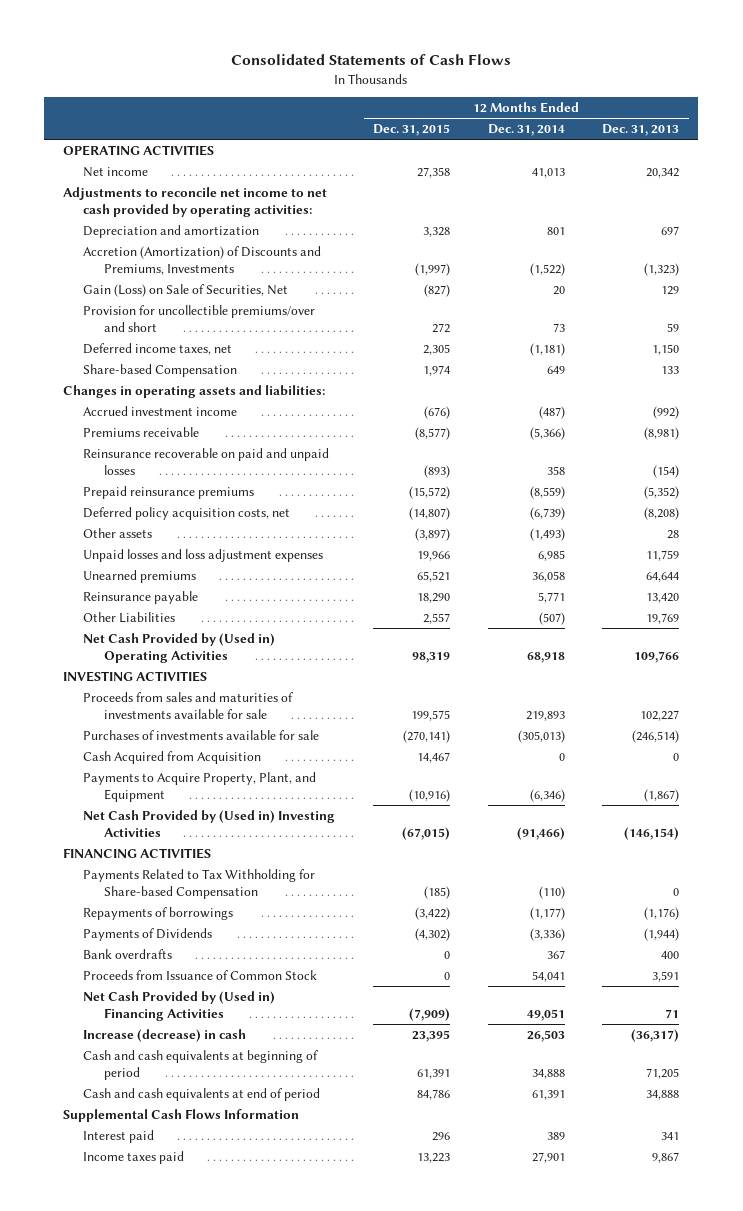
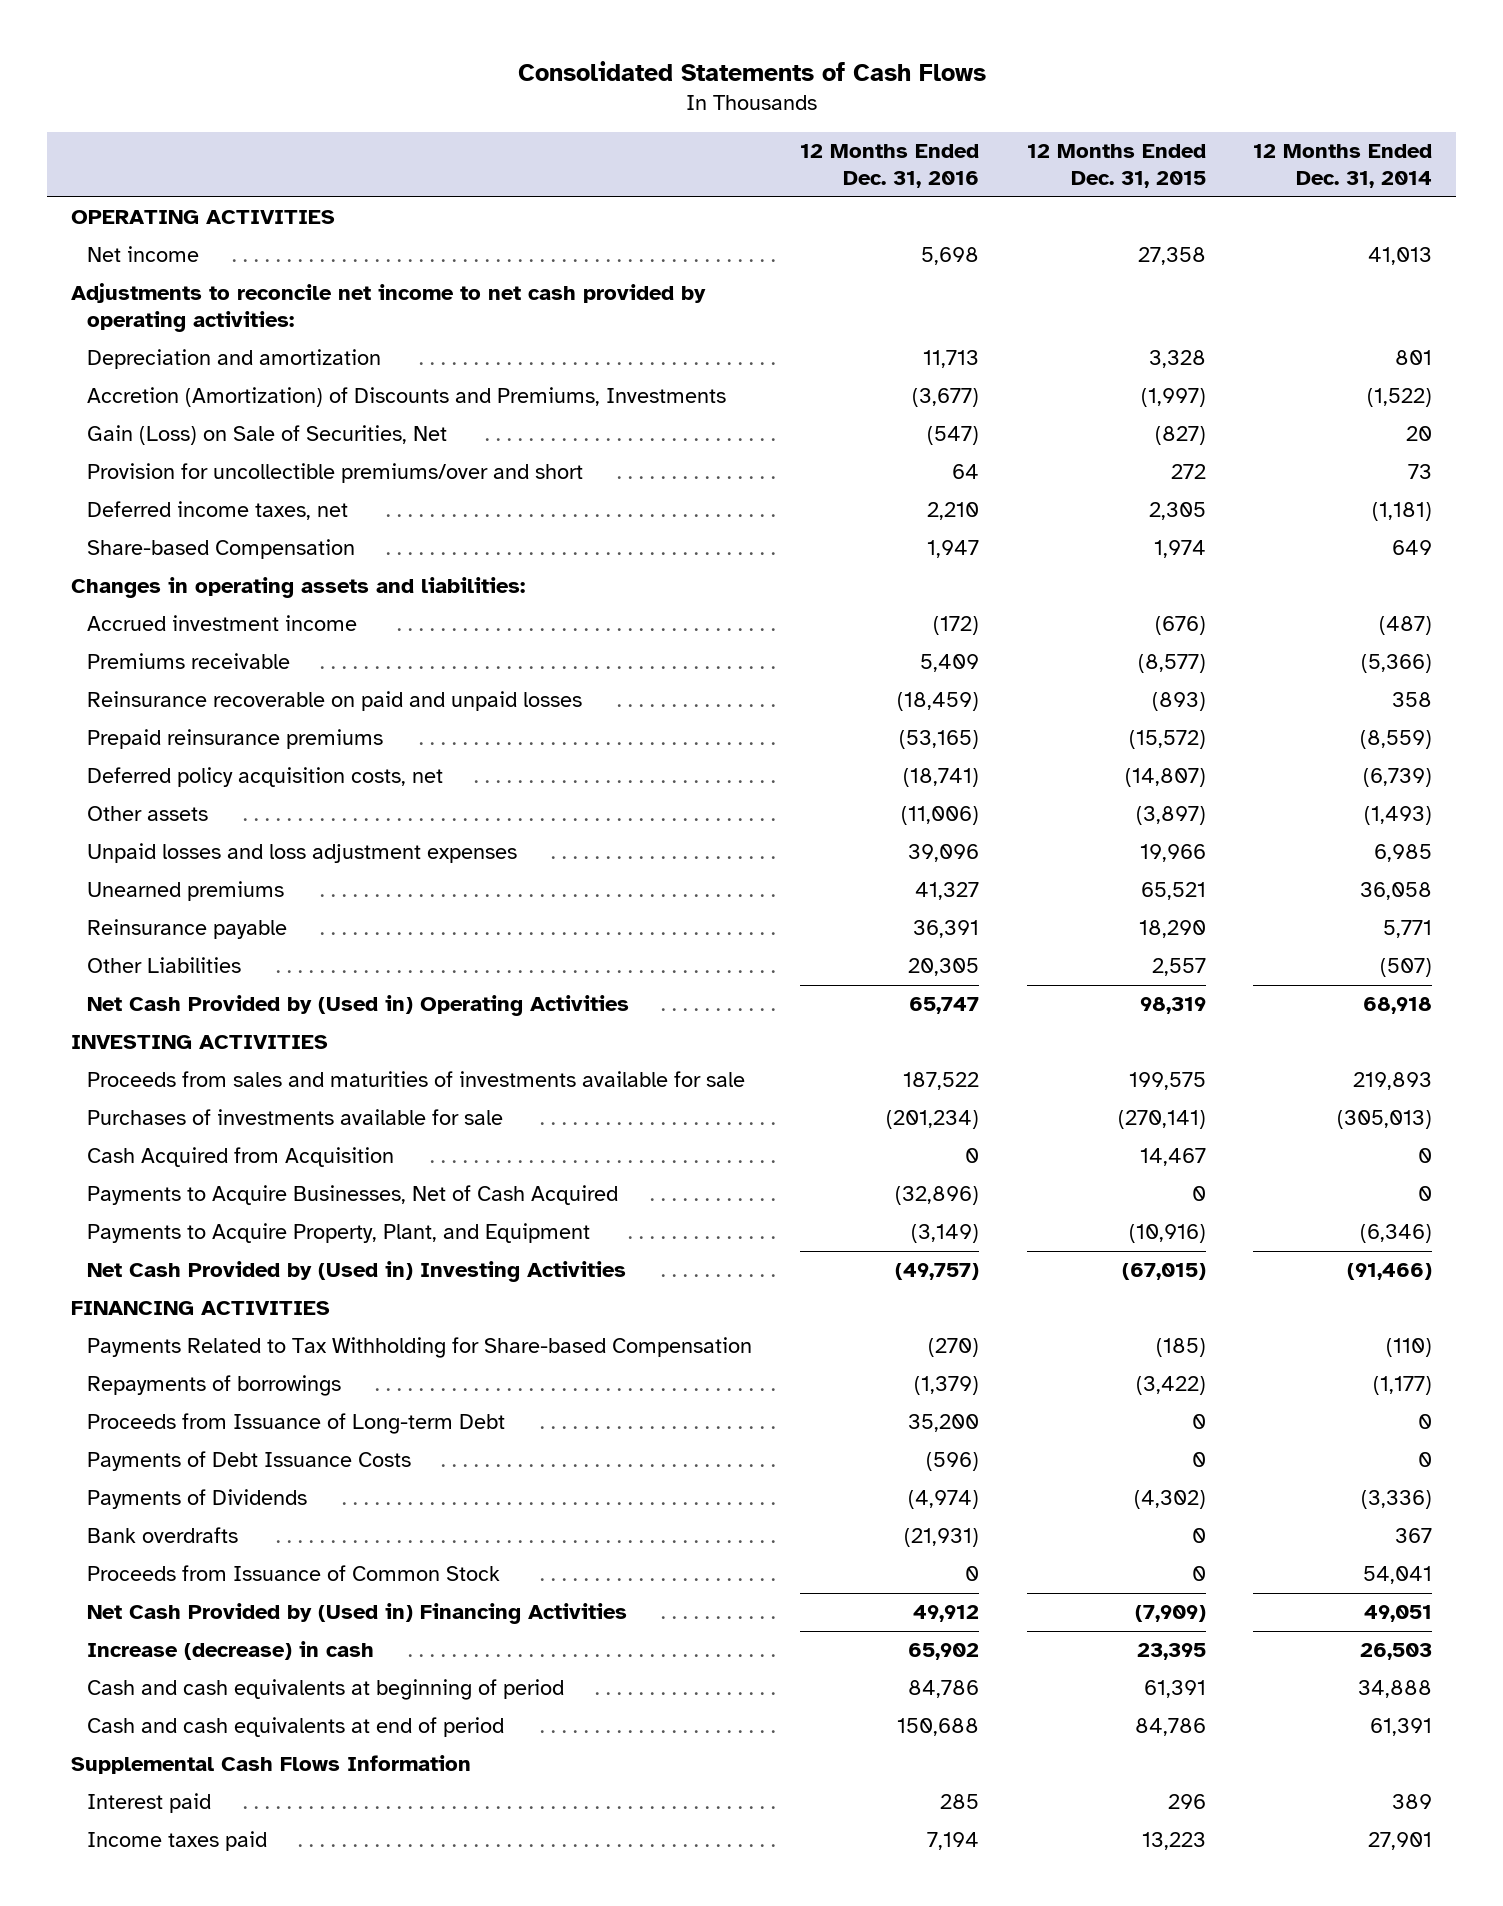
[602,124,680,137] Dec. 31, 2013 -> none
none -> [800,143,980,189] 12 Months Ended Dec. 31, 2016
none -> [87,1185,619,1206] Payments to Acquire Businesses, Net of Cash Acquired
none -> [87,1413,506,1435] Proceeds from Issuance of Long-term Debt
none -> [87,1451,412,1472] Payments of Debt Issuance Costs

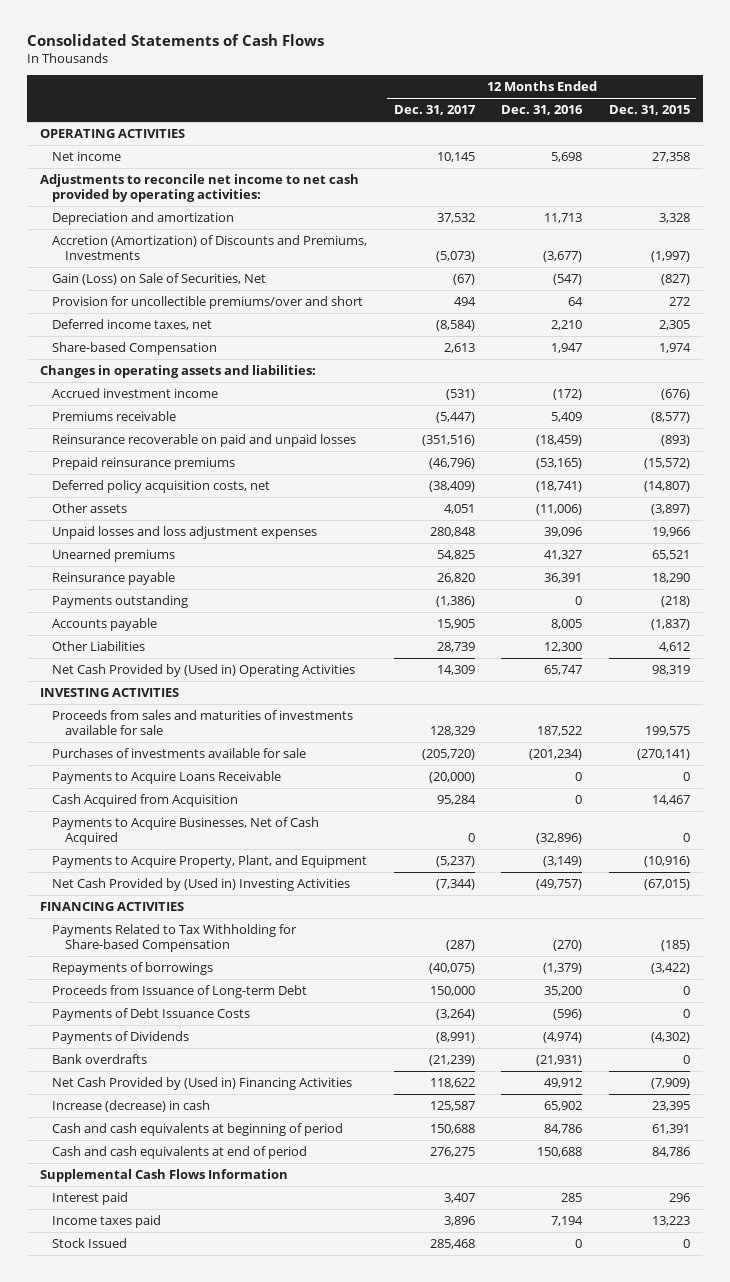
[1253,143,1433,189] 12 Months Ended Dec. 31, 2014 -> none
none -> [393,105,476,116] Dec. 31, 2017
none -> [52,595,189,609] Payments outstanding
none -> [52,618,158,632] Accounts payable
[908,958,980,977] 20,305 -> [544,642,583,653] 12,300
[1151,958,1206,977] 2,557 -> [658,642,690,653] 4,612
none -> [52,771,282,785] Payments to Acquire Loans Receivable
[87,1565,501,1582] Proceeds from Issuance of Common Stock -> none
none -> [52,1238,128,1249] Stock Issued

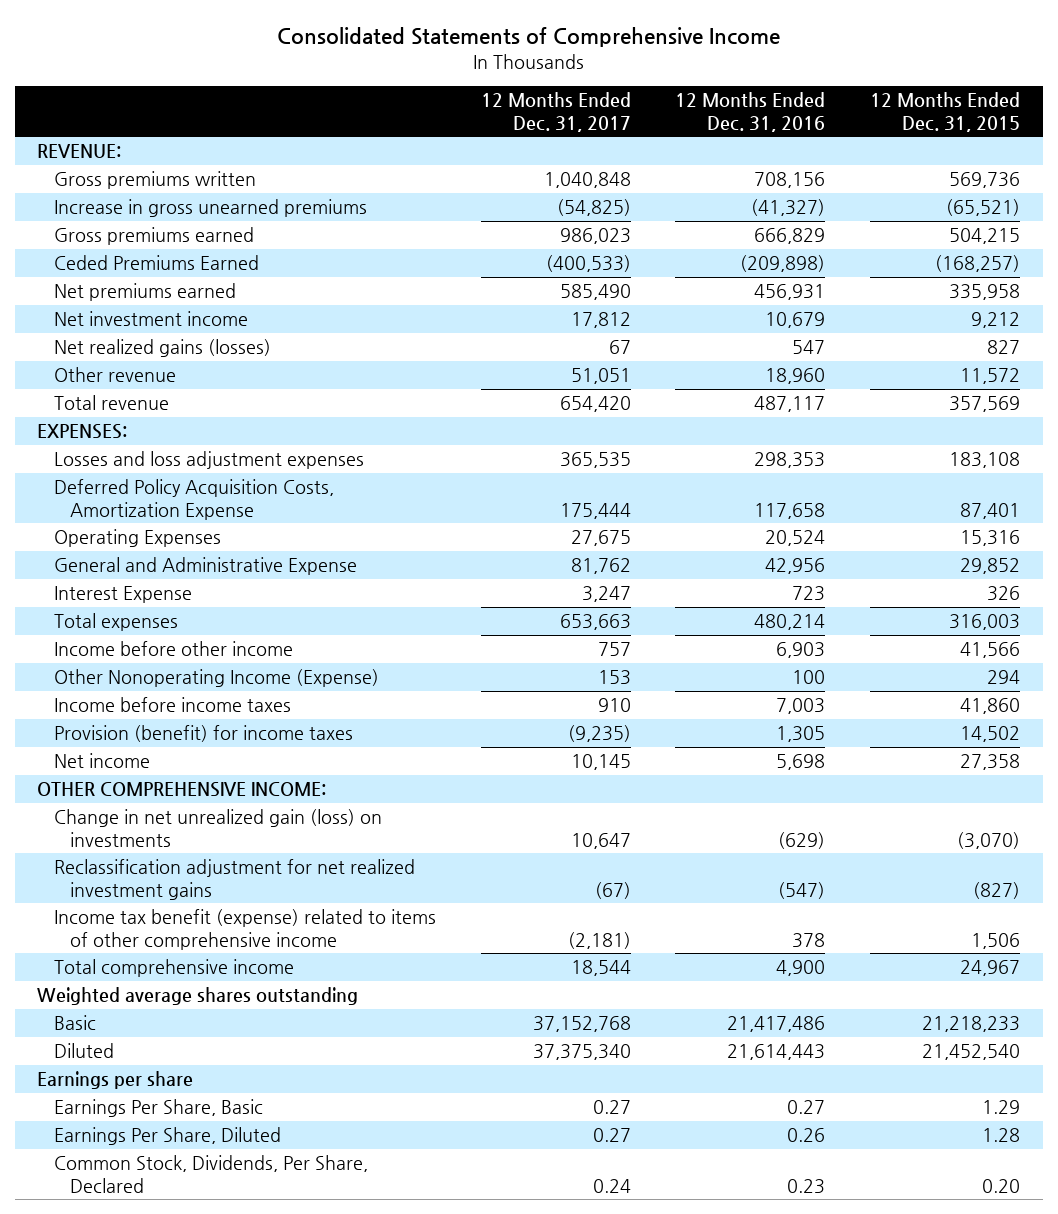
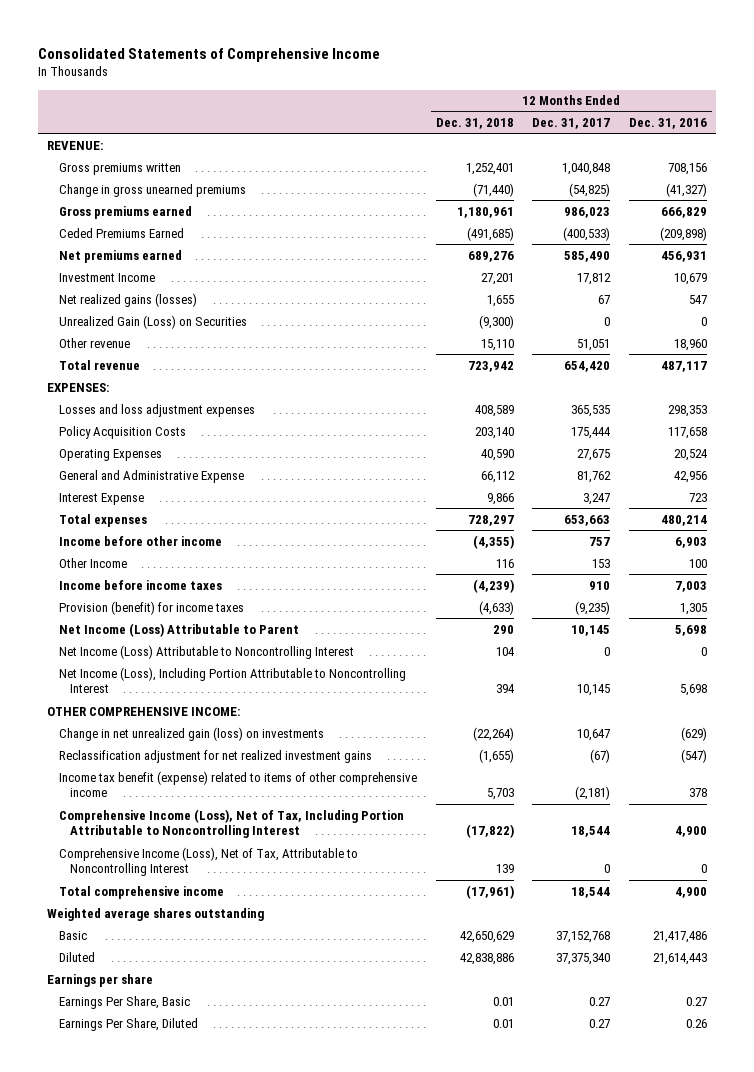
[870,92,1021,132] 12 Months Ended Dec. 31, 2015 -> none
none -> [435,118,514,130] Dec. 31, 2018
[53,199,367,218] Increase in gross unearned premiums -> [58,183,246,197] Change in gross unearned premiums
[53,311,248,327] Net investment income -> [58,272,155,282] Investment Income
none -> [58,314,247,329] Unrealized Gain (Loss) on Securities
[53,479,334,521] Deferred Policy Acquisition Costs, Amortization Expense -> [58,425,186,439] Policy Acquisition Costs
[53,669,379,688] Other Nonoperating Income (Expense) -> [58,557,127,568] Other Income
[53,753,150,769] Net income -> [58,622,299,637] Net Income (Loss) Attributable to Parent
none -> [58,644,354,659] Net Income (Loss) Attributable to Noncontrolling Interest
none -> [58,666,406,694] Net Income (Loss), Including Portion Attributable to Noncontrolling Interest
none -> [58,808,404,839] Comprehensive Income (Loss), Net of Tax, Including Portion Attributable to Noncontrolling Interest
none -> [58,846,358,877] Comprehensive Income (Loss), Net of Tax, Attributable to Noncontrolling Interest
[53,1155,368,1194] Common Stock, Dividends, Per Share, Declared -> none

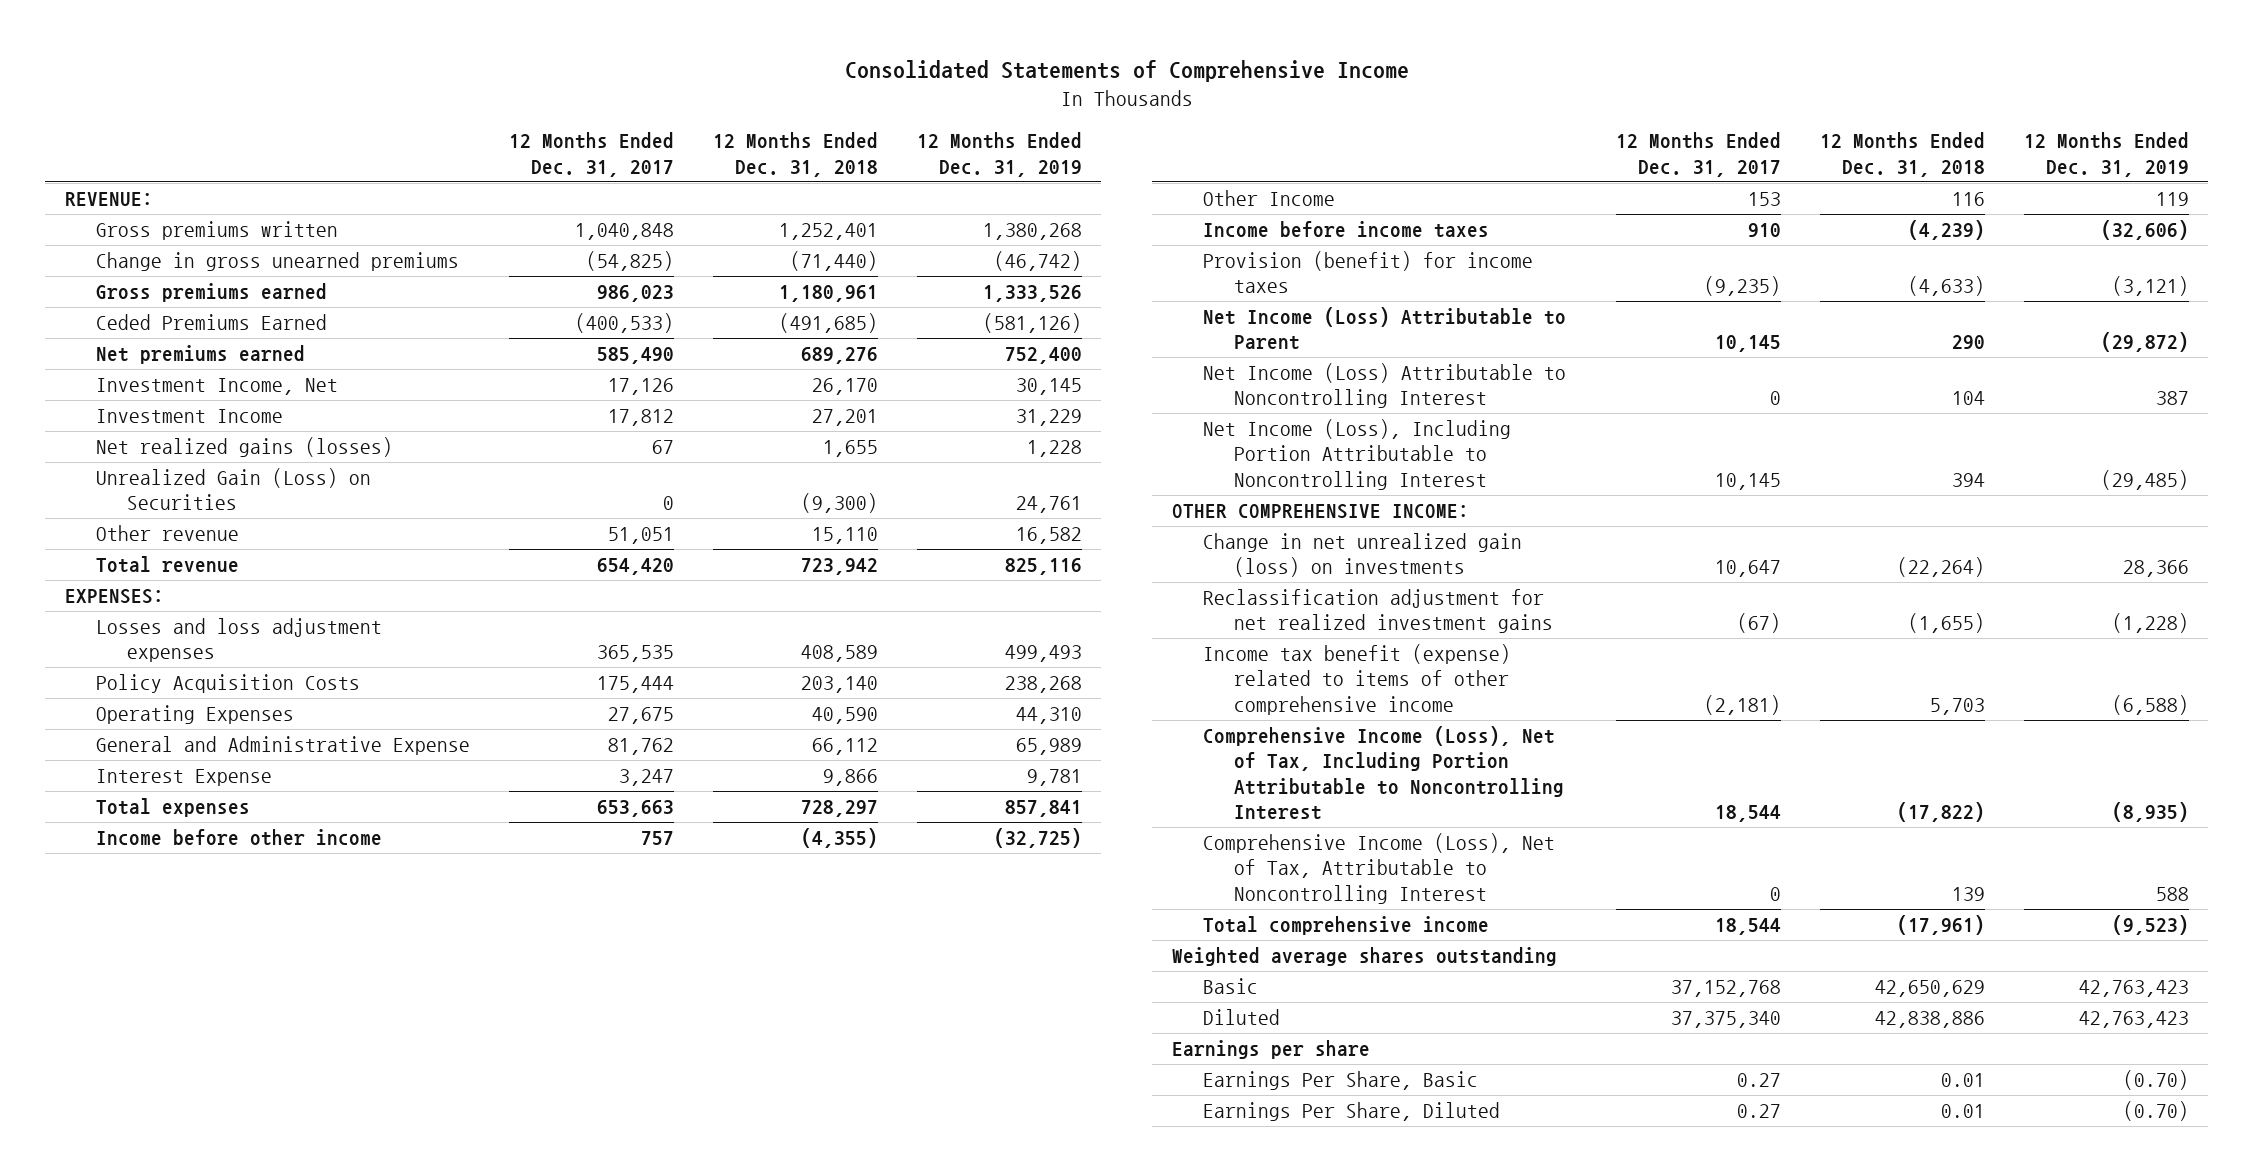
[629,118,708,130] Dec. 31, 2016 -> none
none -> [916,132,1082,177] 12 Months Ended Dec. 31, 2019
none -> [96,378,339,396] Investment Income, Net

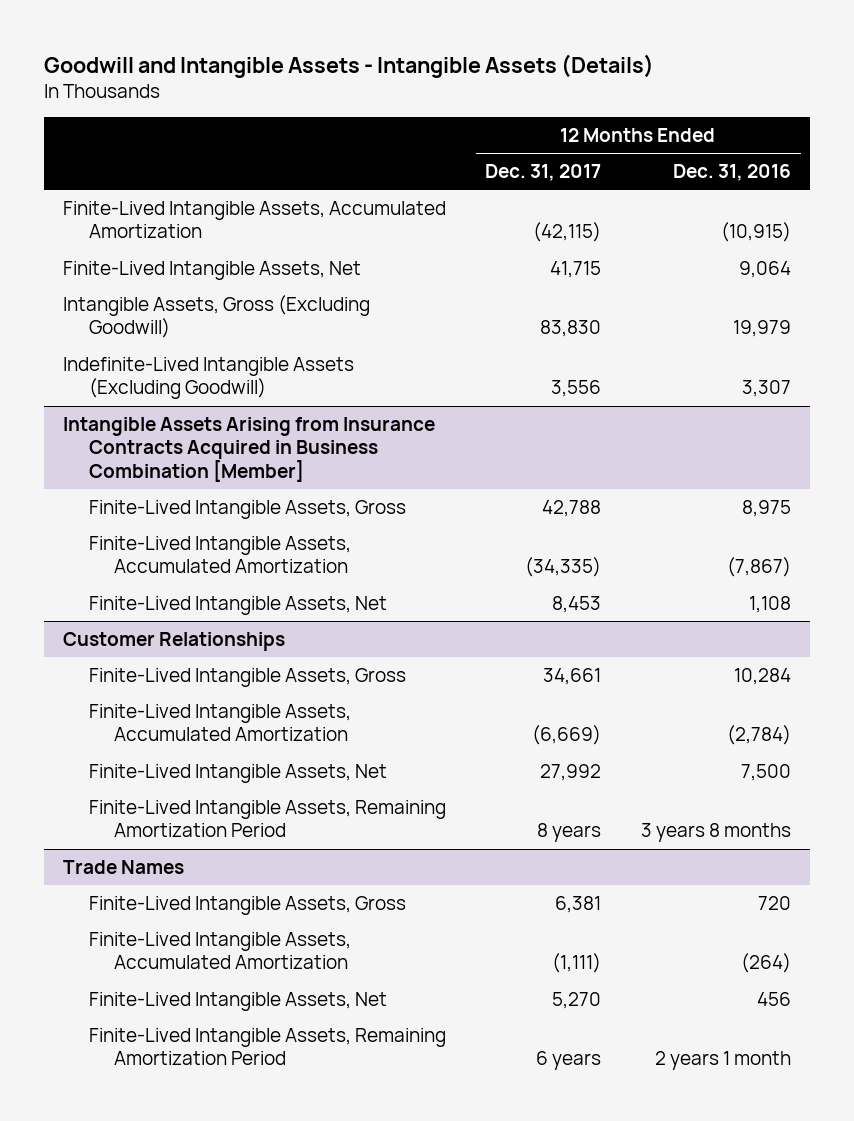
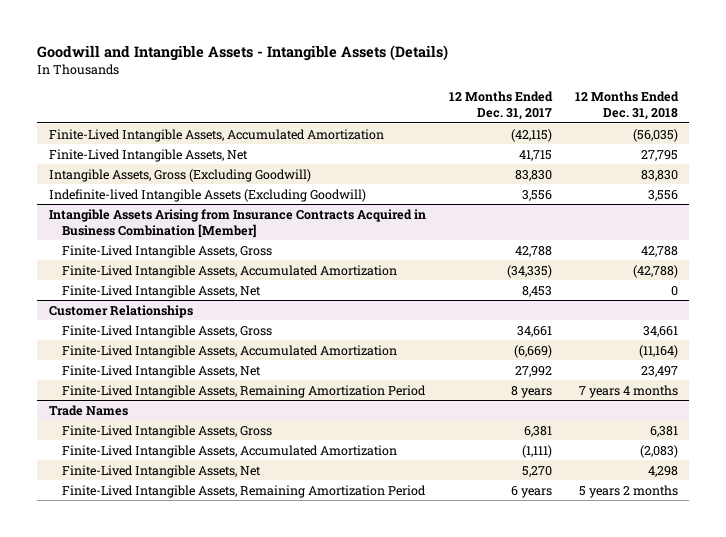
[672,164,791,182] Dec. 31, 2016 -> none
none -> [574,91,679,121] 12 Months Ended Dec. 31, 2018
[63,356,355,400] Indefinite-Lived Intangible Assets (Excluding Goodwill) -> [48,188,366,202] Indefinite-lived Intangible Assets (Excluding Goodwill)

